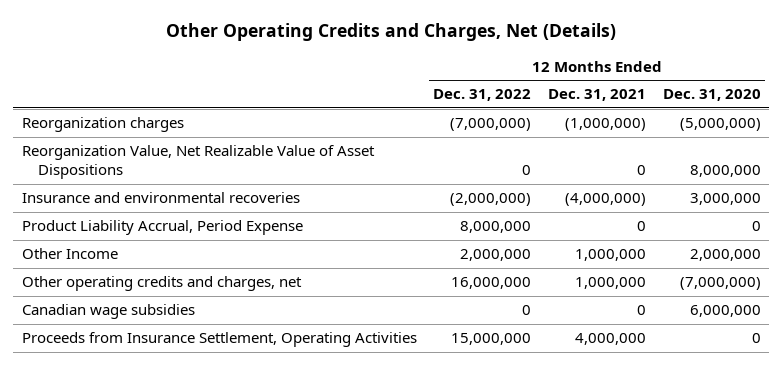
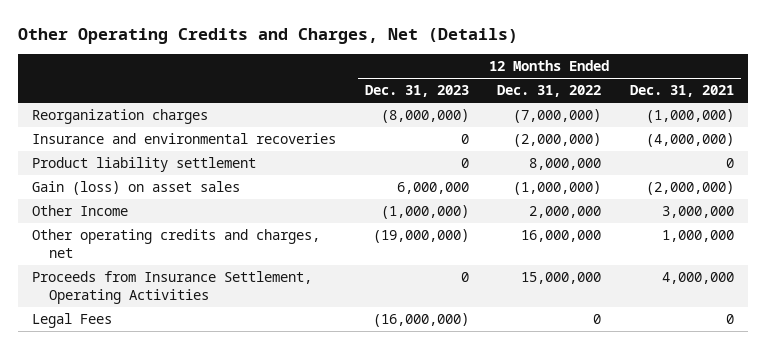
[662,89,761,102] Dec. 31, 2020 -> none
none -> [364,85,469,98] Dec. 31, 2023
[21,145,375,180] Reorganization Value, Net Realizable Value of Asset Dispositions -> none
[21,220,303,236] Product Liability Accrual, Period Expense -> [32,157,257,173] Product liability settlement
none -> [32,181,241,196] Gain (loss) on asset sales
[575,249,647,262] 1,000,000 -> [661,206,734,219] 3,000,000
[21,304,195,320] Canadian wage subsidies -> none
none -> [32,313,113,329] Legal Fees

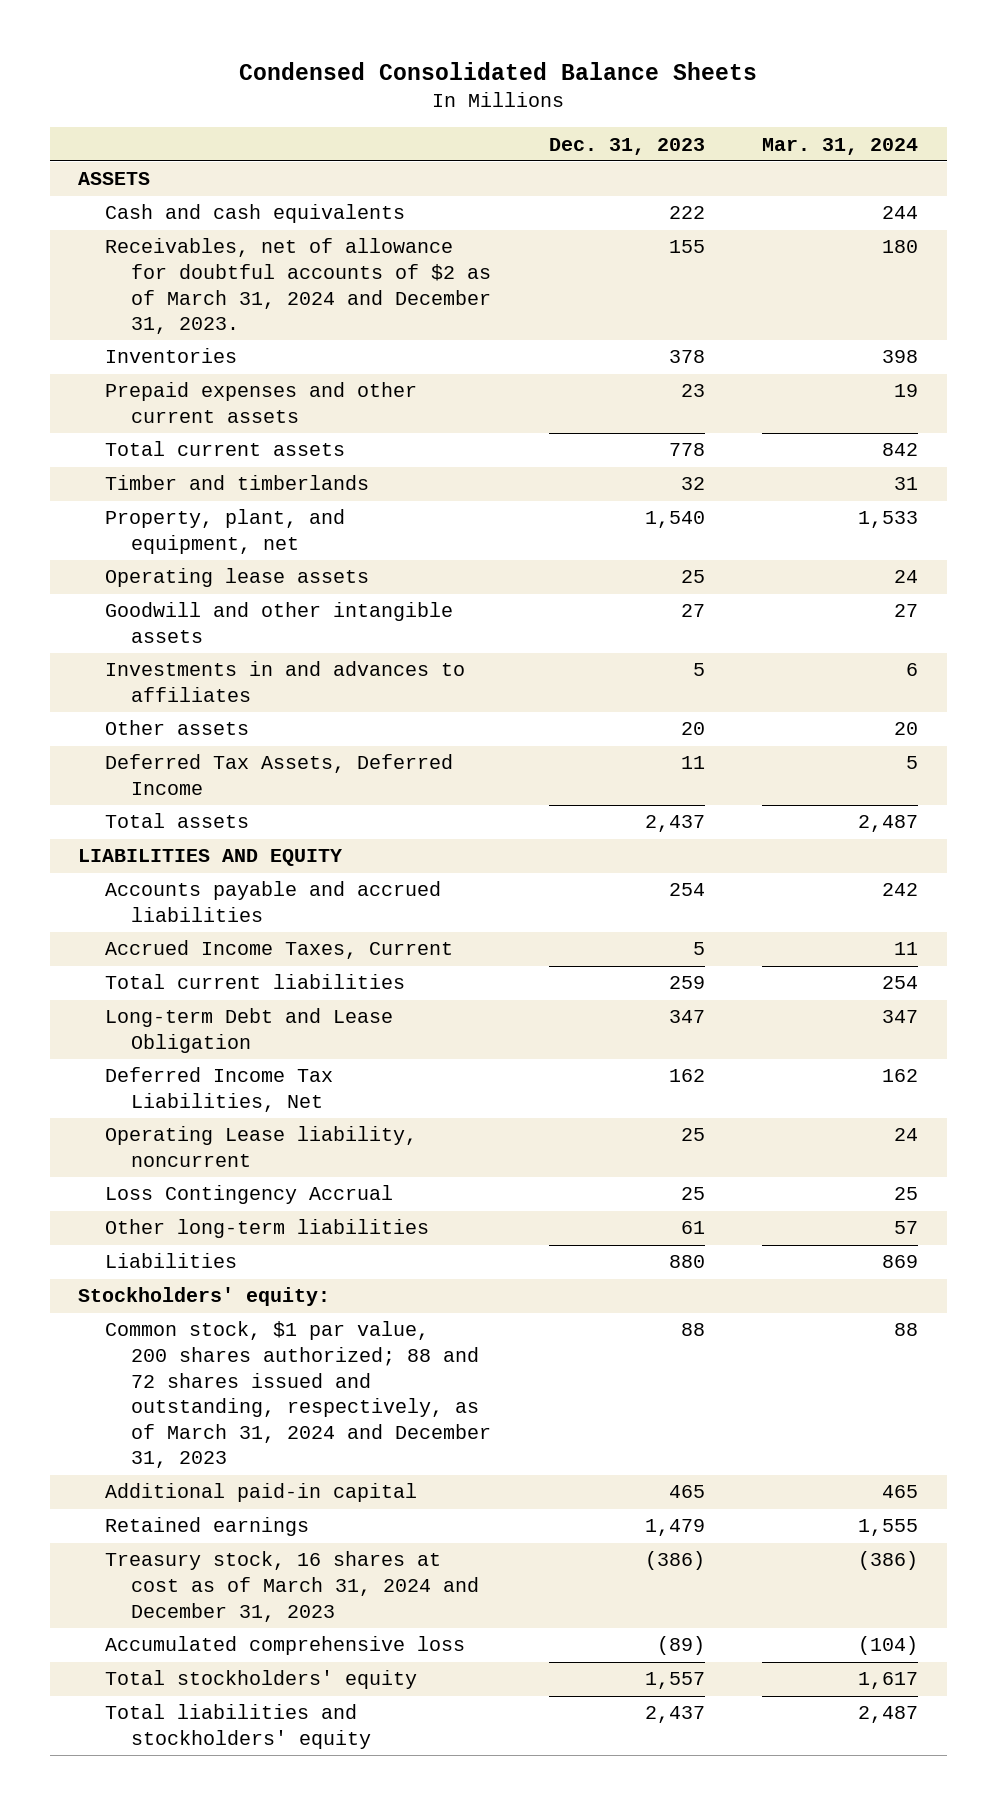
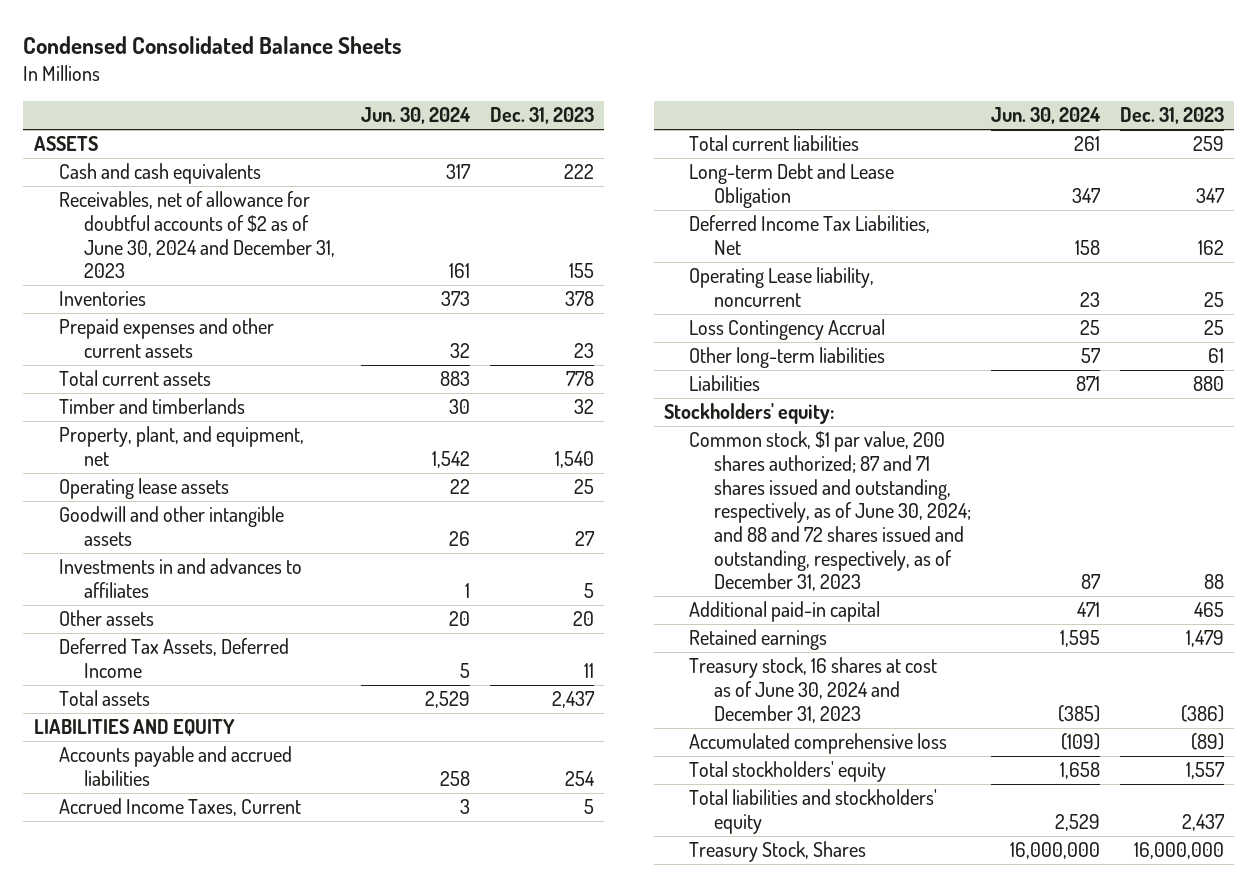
[762,137,919,155] Mar. 31, 2024 -> none
none -> [360,107,471,125] Jun. 30, 2024
[104,238,491,335] Receivables, net of allowance for doubtful accounts of $2 as of March 31, 2024 and December 31, 2023. -> [58,191,335,279] Receivables, net of allowance for doubtful accounts of $2 as of June 30, 2024 and December 31, 2023
[104,1321,491,1469] Common stock, $1 par value, 200 shares authorized; 88 and 72 shares issued and outstanding, respectively, as of March 31, 2024 and December 31, 2023 -> [688,431,971,592] Common stock, $1 par value, 200 shares authorized; 87 and 71 shares issued and outstanding, respectively, as of June 30, 2024; and 88 and 72 shares issued and outstanding, respectively, as of December 31, 2023
[104,1551,479,1622] Treasury stock, 16 shares at cost as of March 31, 2024 and December 31, 2023 -> [688,657,937,723] Treasury stock, 16 shares at cost as of June 30, 2024 and December 31, 2023
none -> [688,841,866,863] Treasury Stock, Shares

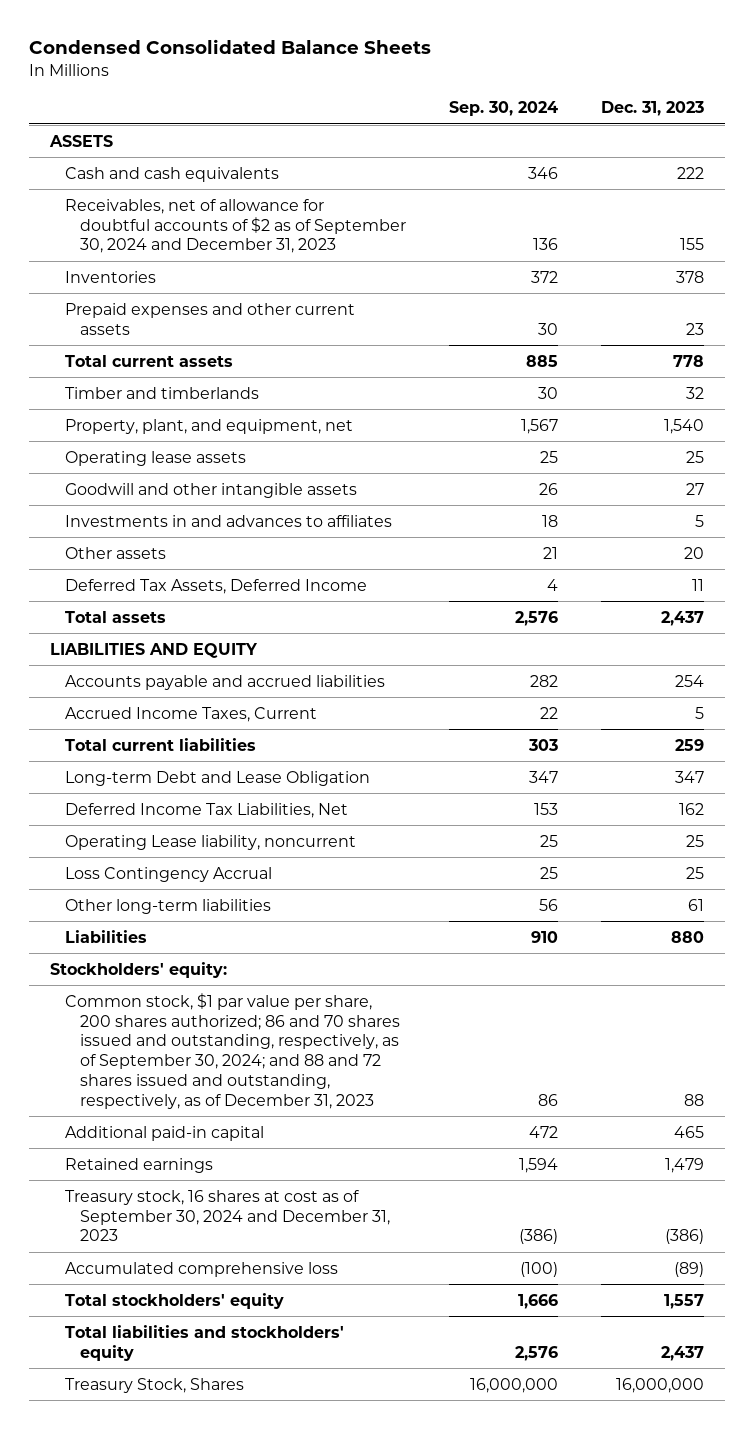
[360,107,471,125] Jun. 30, 2024 -> none
none -> [449,101,559,117] Sep. 30, 2024
[58,191,335,279] Receivables, net of allowance for doubtful accounts of $2 as of June 30, 2024 and December 31, 2023 -> [65,198,407,254] Receivables, net of allowance for doubtful accounts of $2 as of September 30, 2024 and December 31, 2023
[688,431,971,592] Common stock, $1 par value, 200 shares authorized; 87 and 71 shares issued and outstanding, respectively, as of June 30, 2024; and 88 and 72 shares issued and outstanding, respectively, as of December 31, 2023 -> [65,992,401,1109] Common stock, $1 par value per share, 200 shares authorized; 86 and 70 shares issued and outstanding, respectively, as of September 30, 2024; and 88 and 72 shares issued and outstanding, respectively, as of December 31, 2023
[688,657,937,723] Treasury stock, 16 shares at cost as of June 30, 2024 and December 31, 2023 -> [65,1189,391,1242] Treasury stock, 16 shares at cost as of September 30, 2024 and December 31, 2023

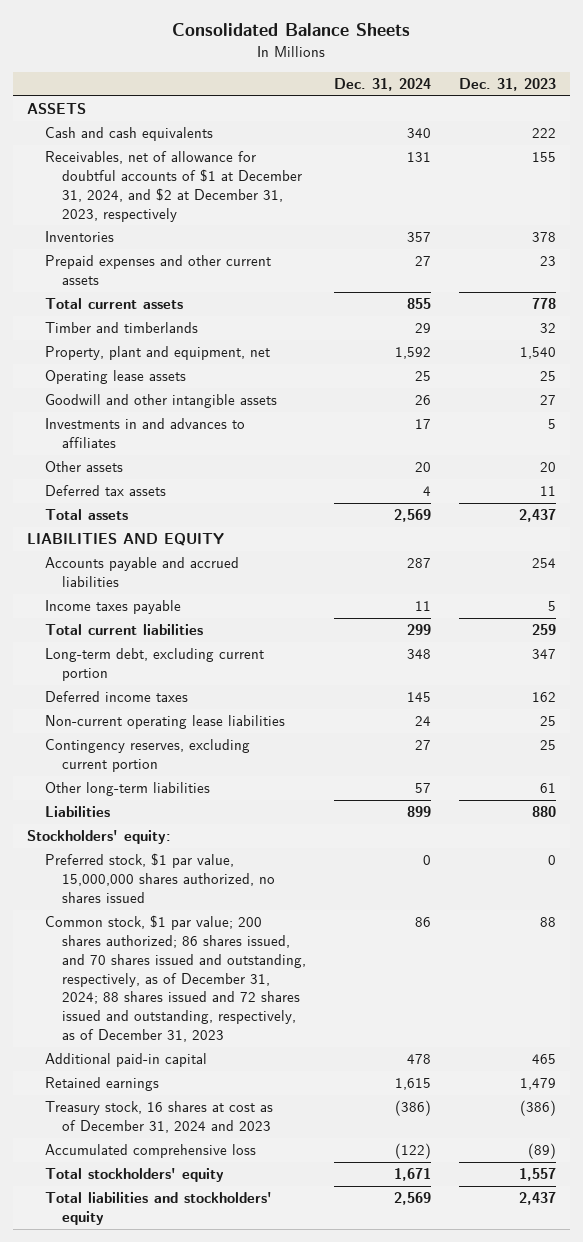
[28,38,431,54] Condensed Consolidated Balance Sheets -> [172,23,411,37] Consolidated Balance Sheets
[449,101,559,117] Sep. 30, 2024 -> none
none -> [334,77,432,91] Dec. 31, 2024
[65,198,407,254] Receivables, net of allowance for doubtful accounts of $2 as of September 30, 2024 and December 31, 2023 -> [44,151,303,222] Receivables, net of allowance for doubtful accounts of $1 at December 31, 2024, and $2 at December 31, 2023, respectively
[65,418,354,434] Property, plant, and equipment, net -> [44,346,270,361] Property, plant and equipment, net
[65,578,368,594] Deferred Tax Assets, Deferred Income -> [44,485,166,497] Deferred tax assets
[65,706,318,722] Accrued Income Taxes, Current -> [44,600,181,615] Income taxes payable
[65,866,273,882] Loss Contingency Accrual -> none
[65,770,371,786] Long-term Debt and Lease Obligation -> [44,648,264,682] Long-term debt, excluding current portion
[65,802,349,818] Deferred Income Tax Liabilities, Net -> [44,691,188,703] Deferred income taxes
[65,834,357,850] Operating Lease liability, noncurrent -> [44,715,285,730] Non-current operating lease liabilities
none -> [44,739,250,773] Contingency reserves, excluding current portion
none -> [44,853,276,903] Preferred stock, $1 par value, 15,000,000 shares authorized, no shares issued
[65,992,401,1109] Common stock, $1 par value per share, 200 shares authorized; 86 and 70 shares issued and outstanding, respectively, as of September 30, 2024; and 88 and 72 shares issued and outstanding, respectively, as of December 31, 2023 -> [44,915,307,1042] Common stock, $1 par value; 200 shares authorized; 86 shares issued, and 70 shares issued and outstanding, respectively, as of December 31, 2024; 88 shares issued and 72 shares issued and outstanding, respectively, as of December 31, 2023
[65,1189,391,1242] Treasury stock, 16 shares at cost as of September 30, 2024 and December 31, 2023 -> [44,1101,273,1134] Treasury stock, 16 shares at cost as of December 31, 2024 and 2023
[65,1377,245,1393] Treasury Stock, Shares -> none

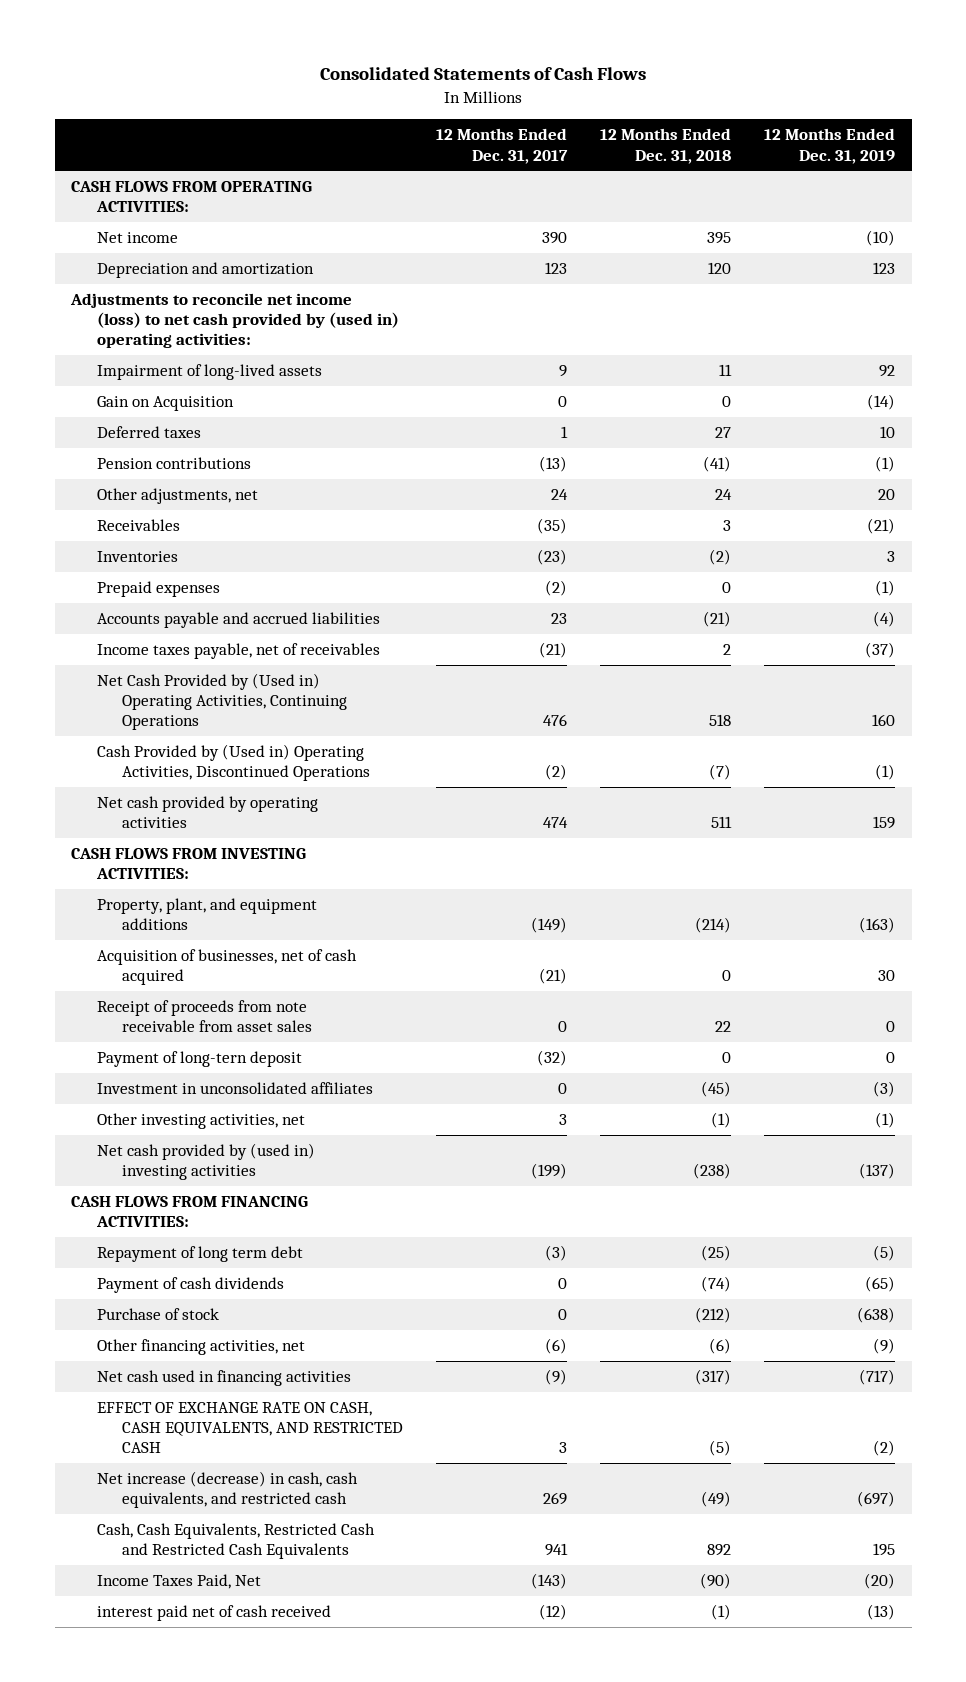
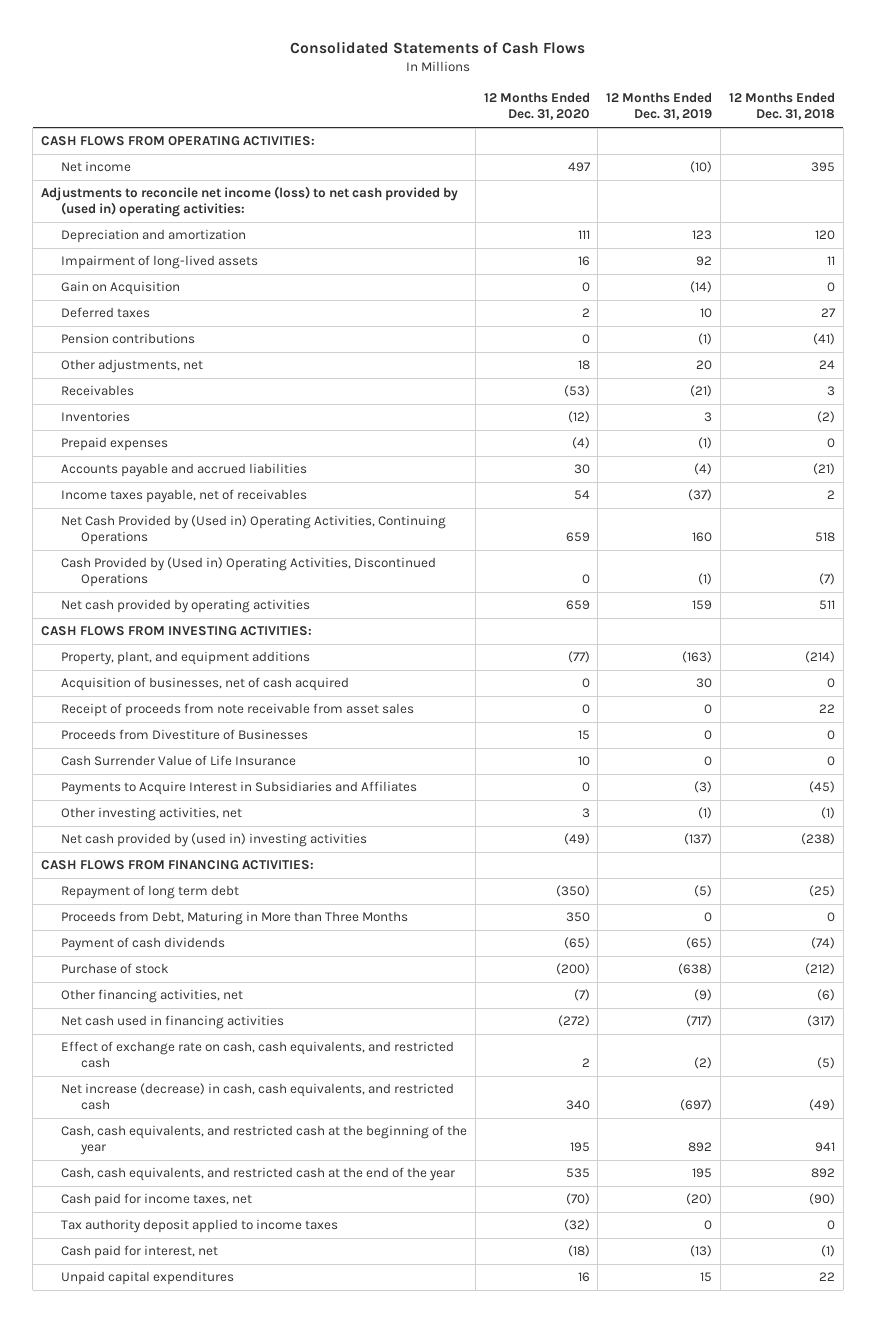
[435,128,568,164] 12 Months Ended Dec. 31, 2017 -> none
none -> [483,92,590,121] 12 Months Ended Dec. 31, 2020
[96,262,314,279] Depreciation and amortization -> [60,229,246,244] Depreciation and amortization
[96,1051,302,1068] Payment of long-tern deposit -> none
none -> [60,729,308,741] Proceeds from Divestiture of Businesses
none -> [60,755,296,767] Cash Surrender Value of Life Insurance
[96,1082,373,1095] Investment in unconsolidated affiliates -> [60,781,417,796] Payments to Acquire Interest in Subsidiaries and Affiliates
none -> [60,911,408,926] Proceeds from Debt, Maturing in More than Three Months
[96,1402,403,1454] EFFECT OF EXCHANGE RATE ON CASH, CASH EQUIVALENTS, AND RESTRICTED CASH -> [60,1041,454,1069] Effect of exchange rate on cash, cash equivalents, and restricted cash
[96,1523,375,1560] Cash, Cash Equivalents, Restricted Cash and Restricted Cash Equivalents -> [60,1125,467,1156] Cash, cash equivalents, and restricted cash at the beginning of the year
[707,1544,732,1557] 892 -> [815,1142,836,1153] 941
[873,1543,896,1557] 195 -> [688,1142,713,1153] 892
none -> [60,1167,455,1182] Cash, cash equivalents, and restricted cash at the end of the year
[96,1574,261,1590] Income Taxes Paid, Net -> [60,1193,252,1208] Cash paid for income taxes, net
none -> [60,1219,338,1234] Tax authority deposit applied to income taxes
[96,1605,331,1622] interest paid net of cash received -> [60,1245,218,1260] Cash paid for interest, net
none -> [60,1271,234,1286] Unpaid capital expenditures

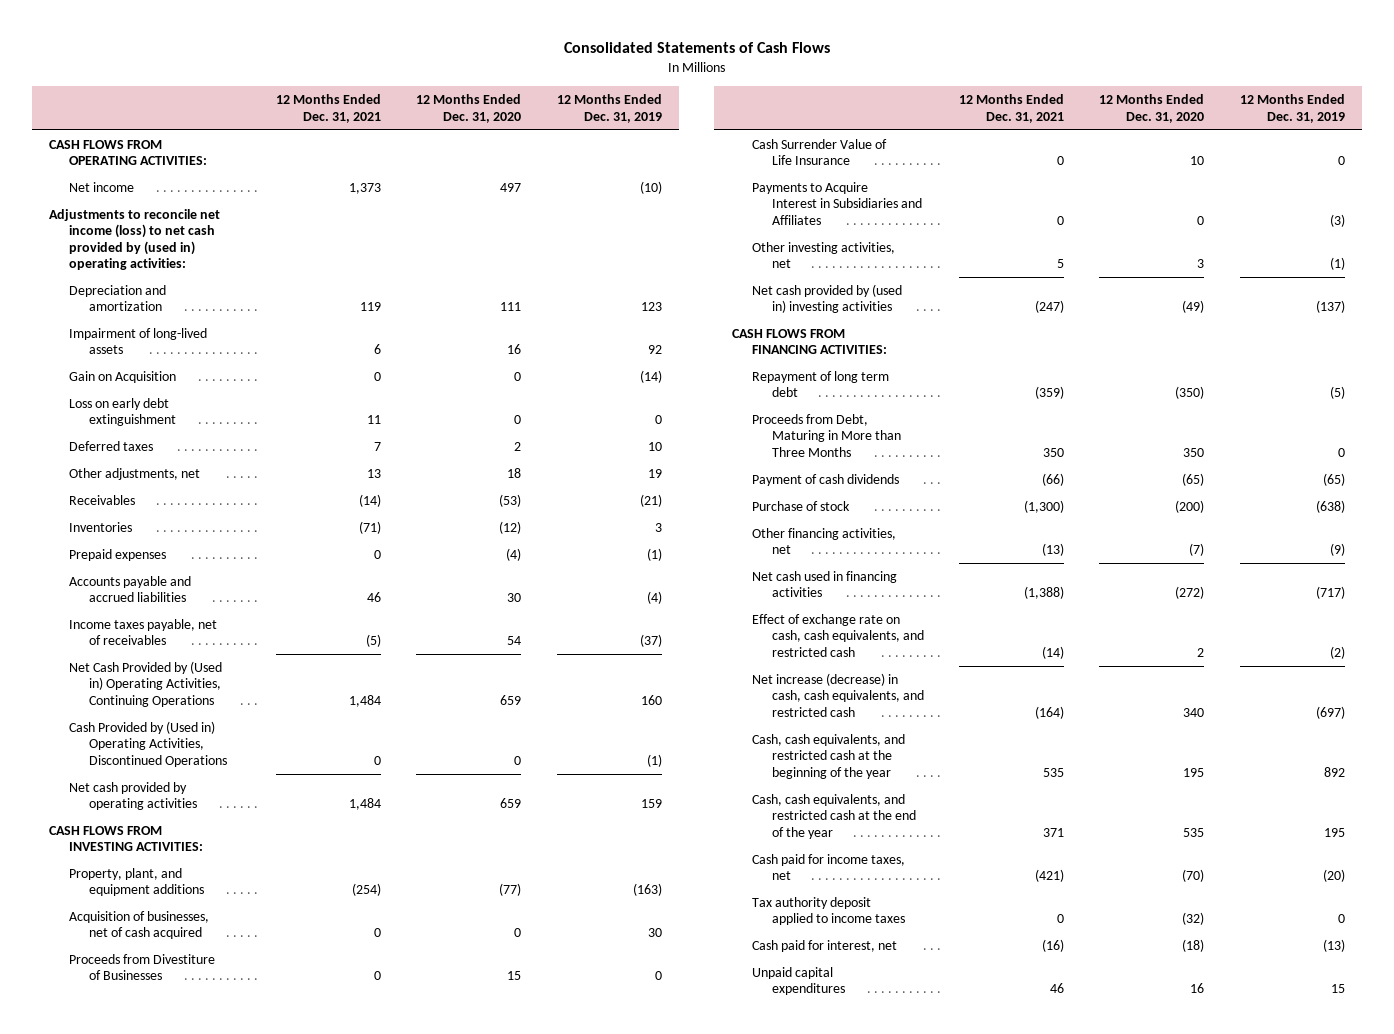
[729,92,836,121] 12 Months Ended Dec. 31, 2018 -> none
none -> [276,94,382,123] 12 Months Ended Dec. 31, 2021
none -> [68,398,176,427] Loss on early debt extinguishment
[60,333,195,345] Pension contributions -> none
[696,360,713,371] 20 -> [647,469,662,479] 19
[60,703,414,718] Receipt of proceeds from note receivable from asset sales -> none

